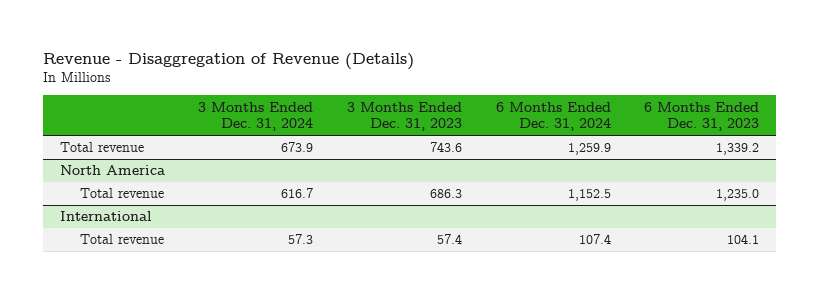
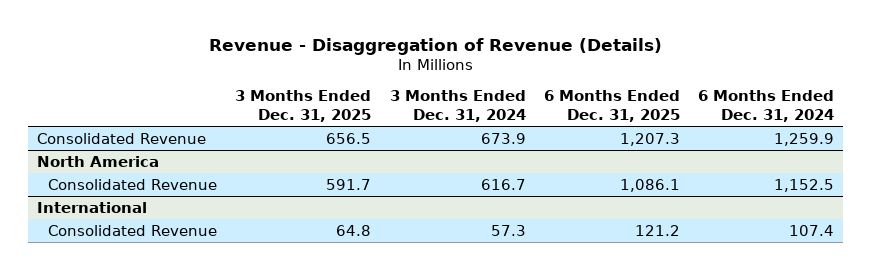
[347,101,463,132] 3 Months Ended Dec. 31, 2023 -> none
[644,101,760,132] 6 Months Ended Dec. 31, 2023 -> none
none -> [235,90,372,122] 3 Months Ended Dec. 31, 2025
none -> [543,90,680,122] 6 Months Ended Dec. 31, 2025
[59,142,144,153] Total revenue -> [37,132,207,144] Consolidated Revenue
[79,188,164,199] Total revenue -> [48,178,218,190] Consolidated Revenue
[79,234,164,245] Total revenue -> [48,224,218,236] Consolidated Revenue

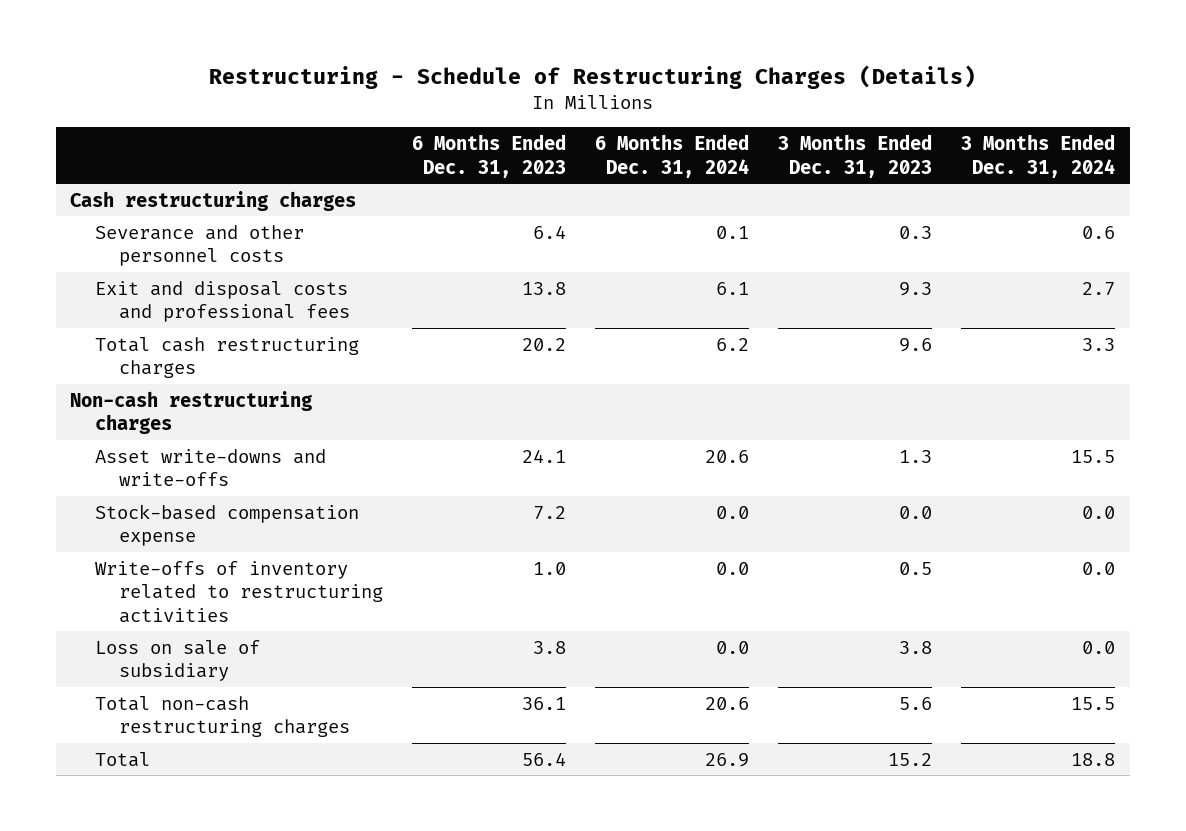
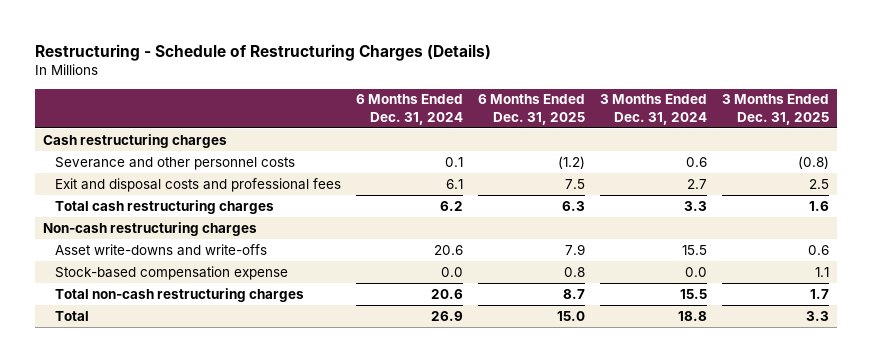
[412,133,567,178] 6 Months Ended Dec. 31, 2023 -> none
[778,133,933,178] 3 Months Ended Dec. 31, 2023 -> none
none -> [477,94,585,125] 6 Months Ended Dec. 31, 2025
none -> [722,94,830,125] 3 Months Ended Dec. 31, 2025
[94,560,384,623] Write-offs of inventory related to restructuring activities -> none
[94,639,260,682] Loss on sale of subsidiary -> none

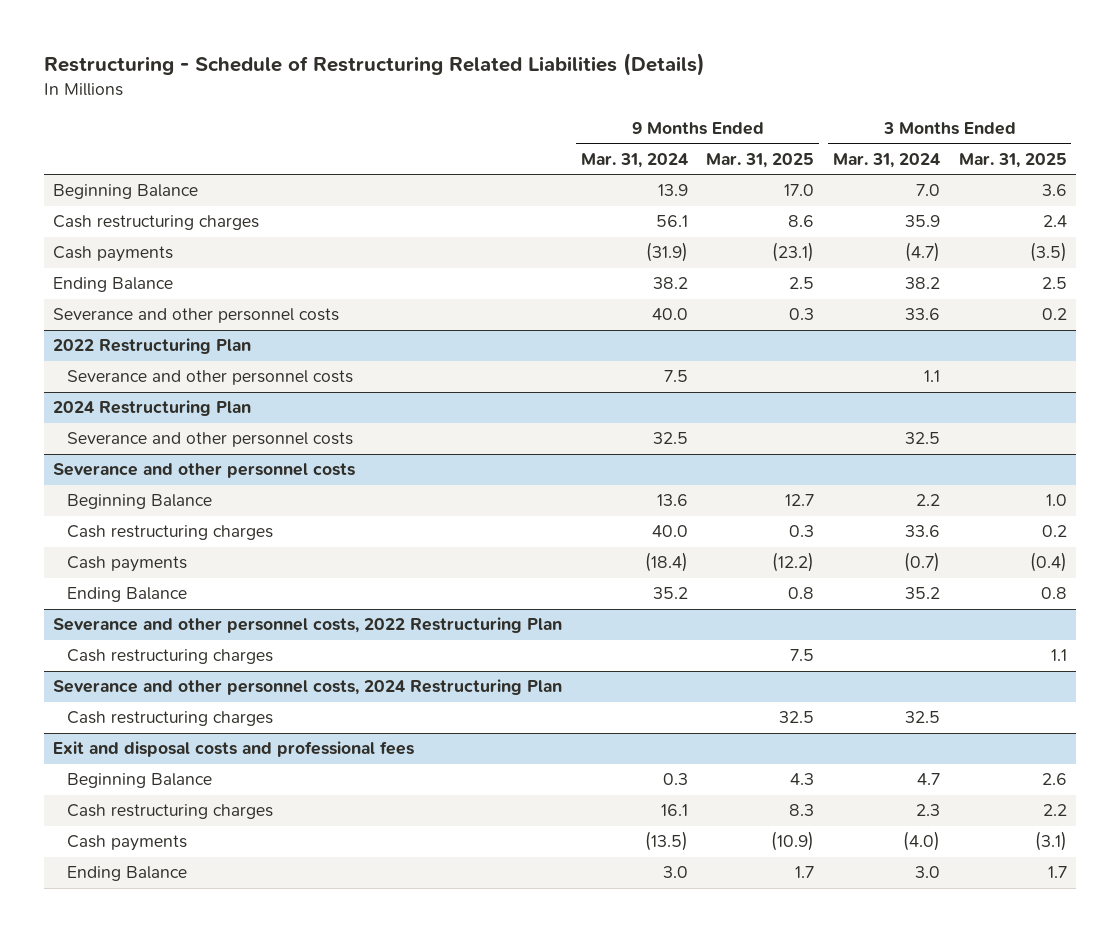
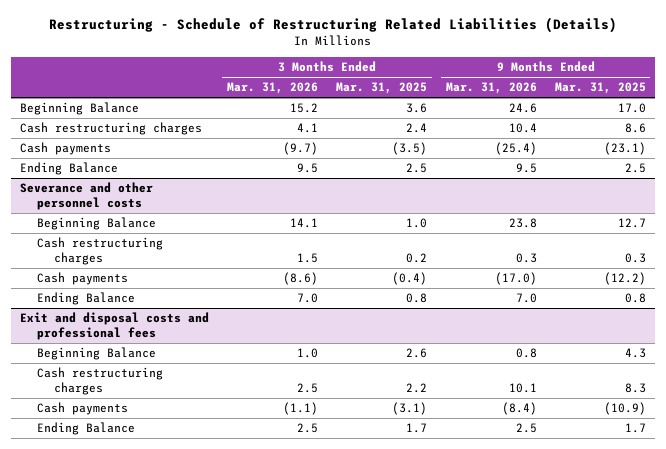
[580,152,688,168] Mar. 31, 2024 -> none
[832,152,940,168] Mar. 31, 2024 -> none
none -> [227,82,319,95] Mar. 31, 2026
none -> [445,82,537,95] Mar. 31, 2026
[53,308,340,324] Severance and other personnel costs -> none
[53,338,252,355] 2022 Restructuring Plan -> none
[67,370,354,386] Severance and other personnel costs -> none
[53,400,252,417] 2024 Restructuring Plan -> none
[67,432,354,448] Severance and other personnel costs -> none
[53,617,563,634] Severance and other personnel costs, 2022 Restructuring Plan -> none
[67,649,274,665] Cash restructuring charges -> none
[53,679,563,696] Severance and other personnel costs, 2024 Restructuring Plan -> none
[67,711,274,727] Cash restructuring charges -> none

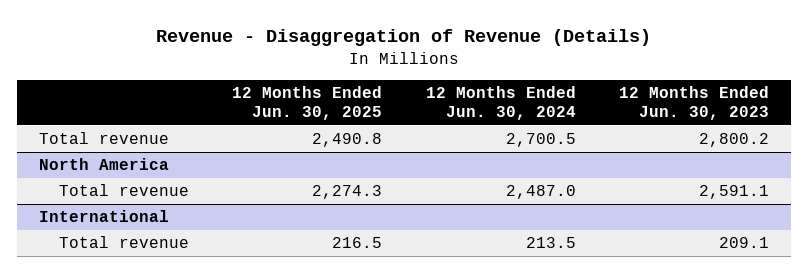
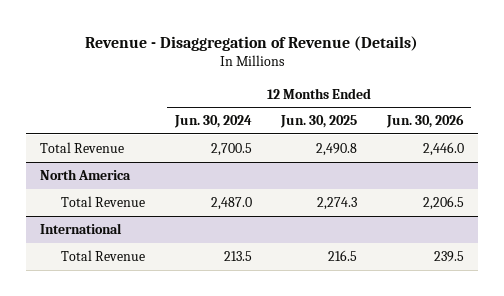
[619,85,770,121] 12 Months Ended Jun. 30, 2023 -> none
none -> [385,114,464,129] Jun. 30, 2026
[38,132,169,145] Total revenue -> [40,142,125,154] Total Revenue
[58,184,189,197] Total revenue -> [61,196,146,208] Total Revenue
[58,236,189,249] Total revenue -> [61,250,146,262] Total Revenue

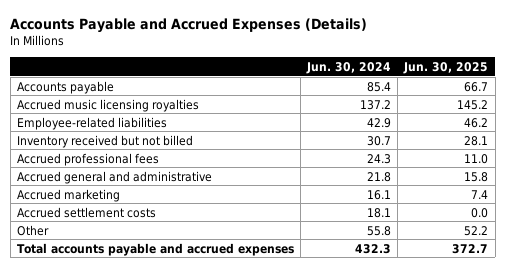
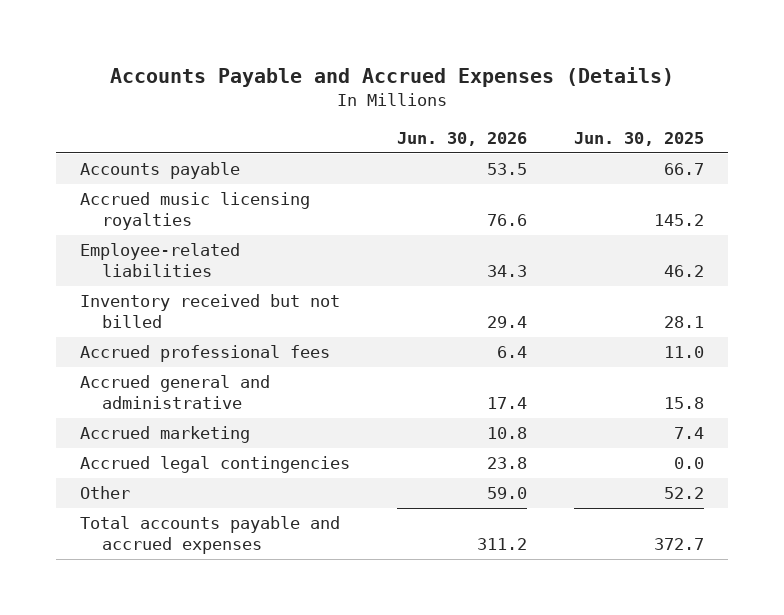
[306,62,392,75] Jun. 30, 2024 -> none
none -> [397,132,528,147] Jun. 30, 2026
[16,206,156,218] Accrued settlement costs -> none
none -> [80,456,351,474] Accrued legal contingencies

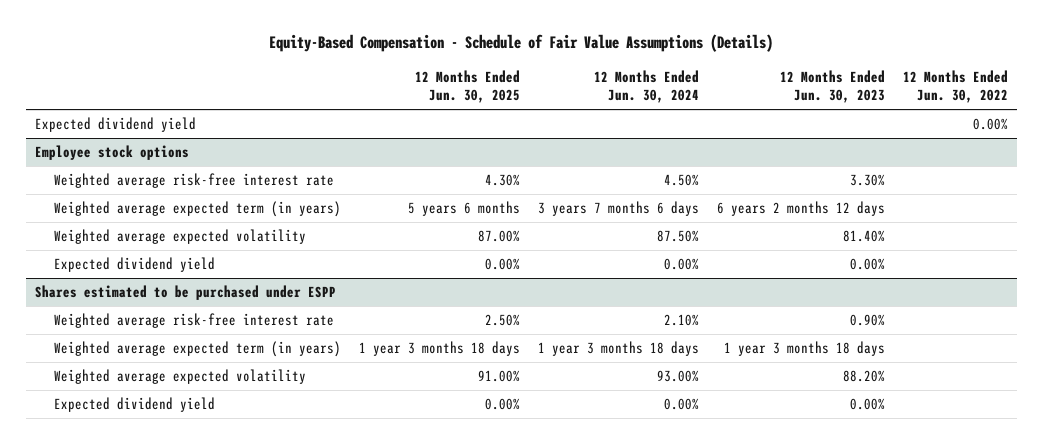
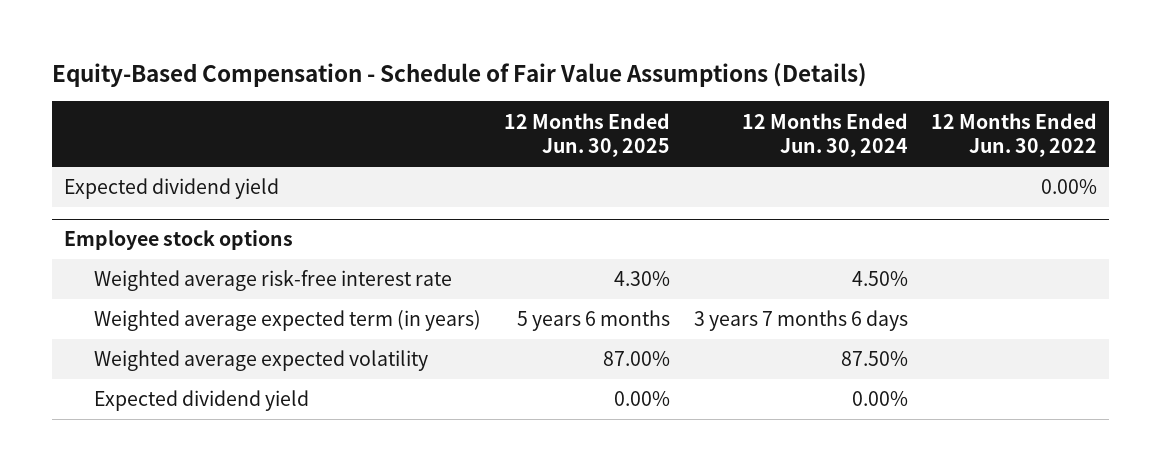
[779,69,885,104] 12 Months Ended Jun. 30, 2023 -> none
[34,285,336,301] Shares estimated to be purchased under ESPP -> none
[53,313,334,329] Weighted average risk-free interest rate -> none
[53,341,341,358] Weighted average expected term (in years) -> none
[53,369,306,385] Weighted average expected volatility -> none
[53,397,215,413] Expected dividend yield -> none

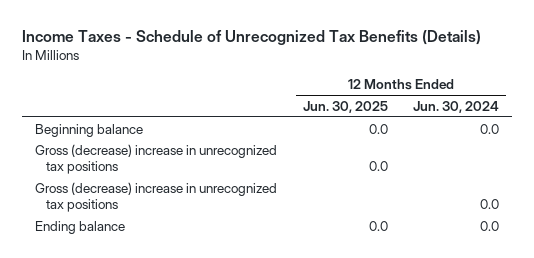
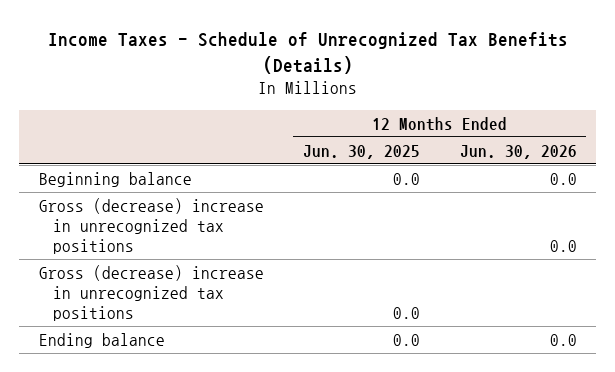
[413,100,500,113] Jun. 30, 2024 -> none
none -> [459,144,577,159] Jun. 30, 2026
[34,143,277,175] Gross (decrease) increase in unrecognized tax positions -> [38,264,264,321] Gross (decrease) increase in unrecognized tax positions

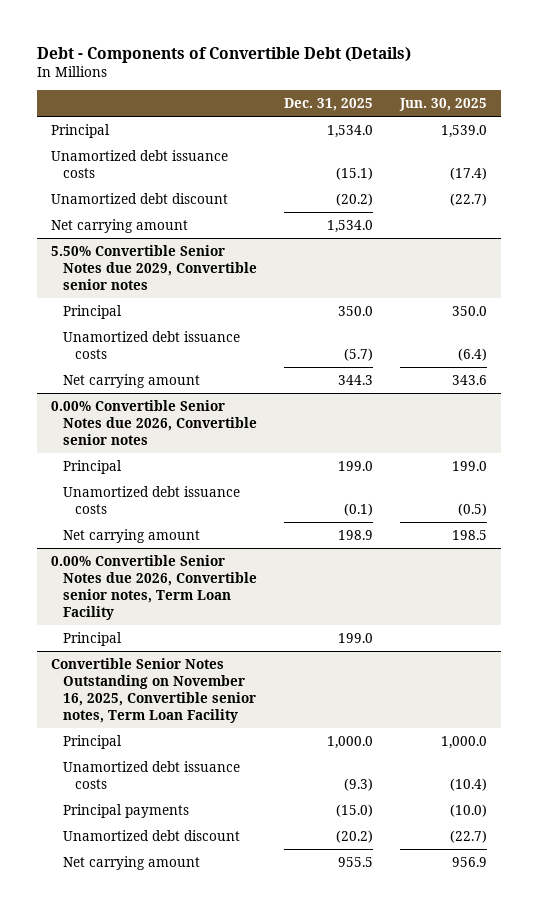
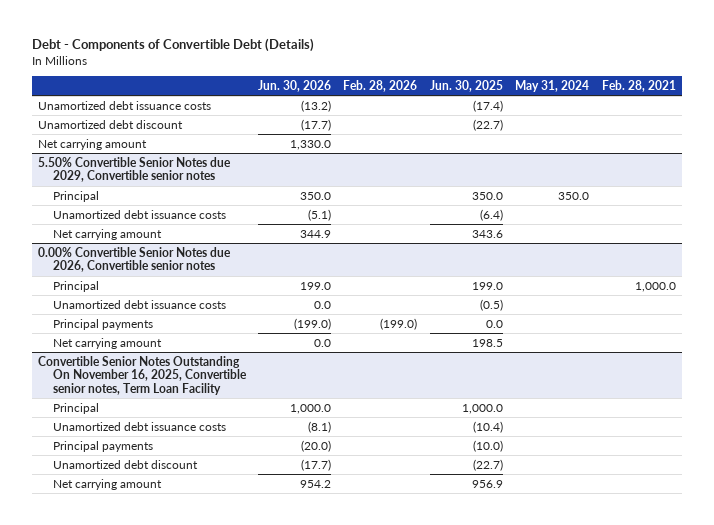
[284,98,374,112] Dec. 31, 2025 -> none
none -> [257,79,331,92] Jun. 30, 2026
none -> [343,79,418,92] Feb. 28, 2026
none -> [515,79,590,92] May 31, 2024
none -> [601,79,676,92] Feb. 28, 2021
[51,123,111,138] Principal -> none
none -> [52,318,153,330] Principal payments
[51,554,257,621] 0.00% Convertible Senior Notes due 2026, Convertible senior notes, Term Loan Facility -> none
[62,631,122,646] Principal -> none
[51,657,256,724] Convertible Senior Notes Outstanding on November 16, 2025, Convertible senior notes, Term Loan Facility -> [37,355,247,395] Convertible Senior Notes Outstanding On November 16, 2025, Convertible senior notes, Term Loan Facility

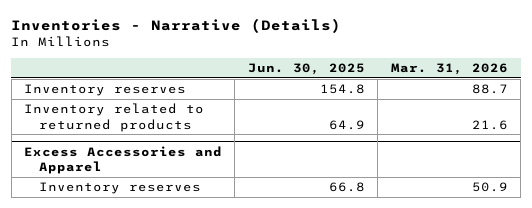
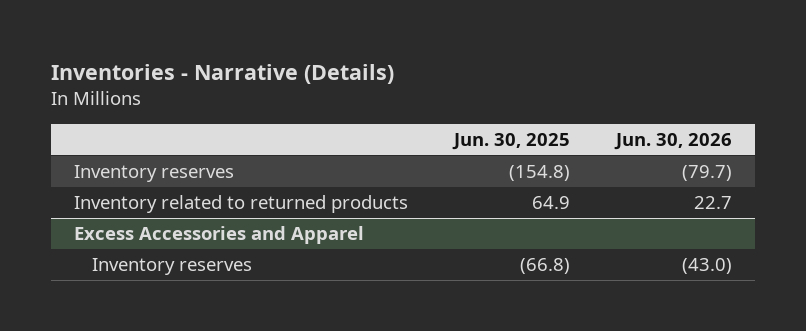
[390,62,508,75] Mar. 31, 2026 -> none
none -> [613,132,732,150] Jun. 30, 2026
[319,84,365,95] 154.8 -> [508,165,570,182] (154.8)
[328,182,365,193] 66.8 -> [519,258,570,275] (66.8)

